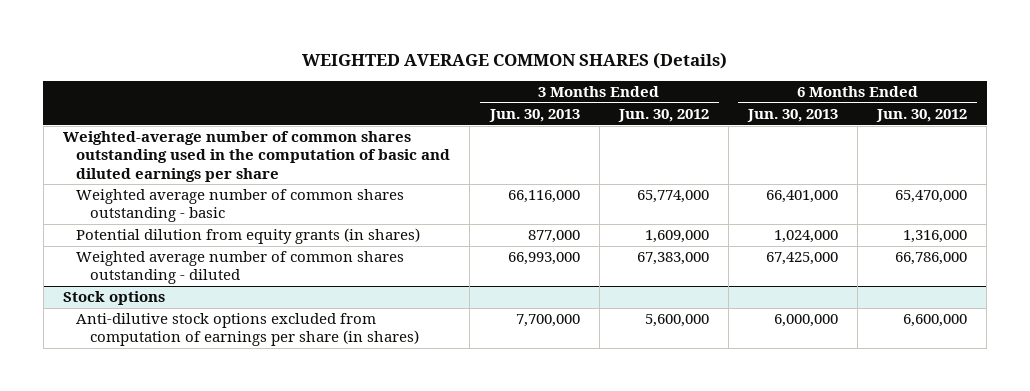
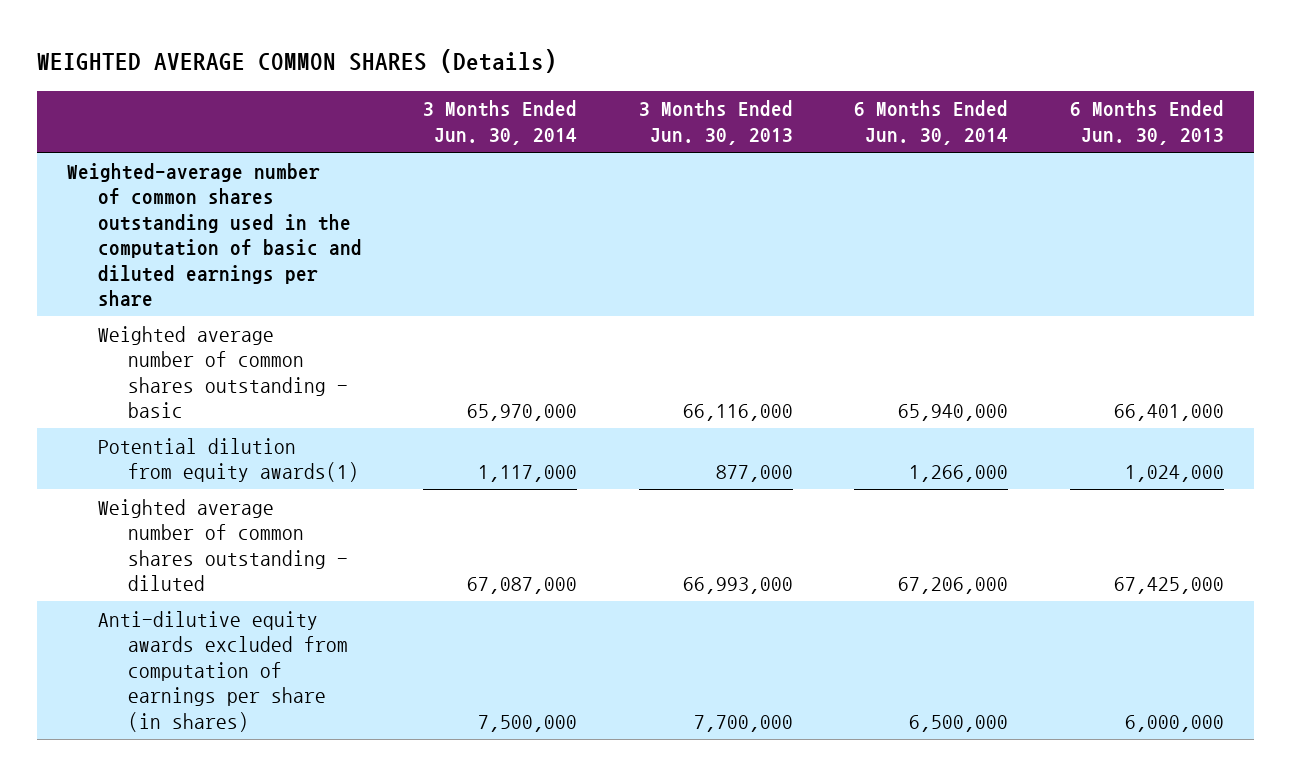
[617,109,709,123] Jun. 30, 2012 -> none
[876,109,968,123] Jun. 30, 2012 -> none
none -> [423,100,578,145] 3 Months Ended Jun. 30, 2014
none -> [854,100,1009,145] 6 Months Ended Jun. 30, 2014
[76,228,421,245] Potential dilution from equity grants (in shares) -> [97,437,359,483] Potential dilution from equity awards(1)
[62,291,165,306] Stock options -> none
[76,313,419,347] Anti-dilutive stock options excluded from computation of earnings per share (in shares) -> [97,610,348,732] Anti-dilutive equity awards excluded from computation of earnings per share (in shares)

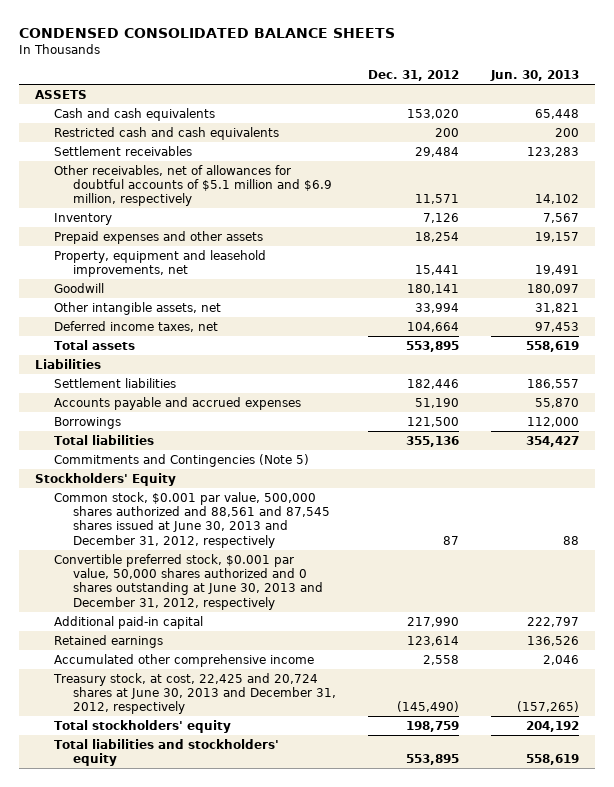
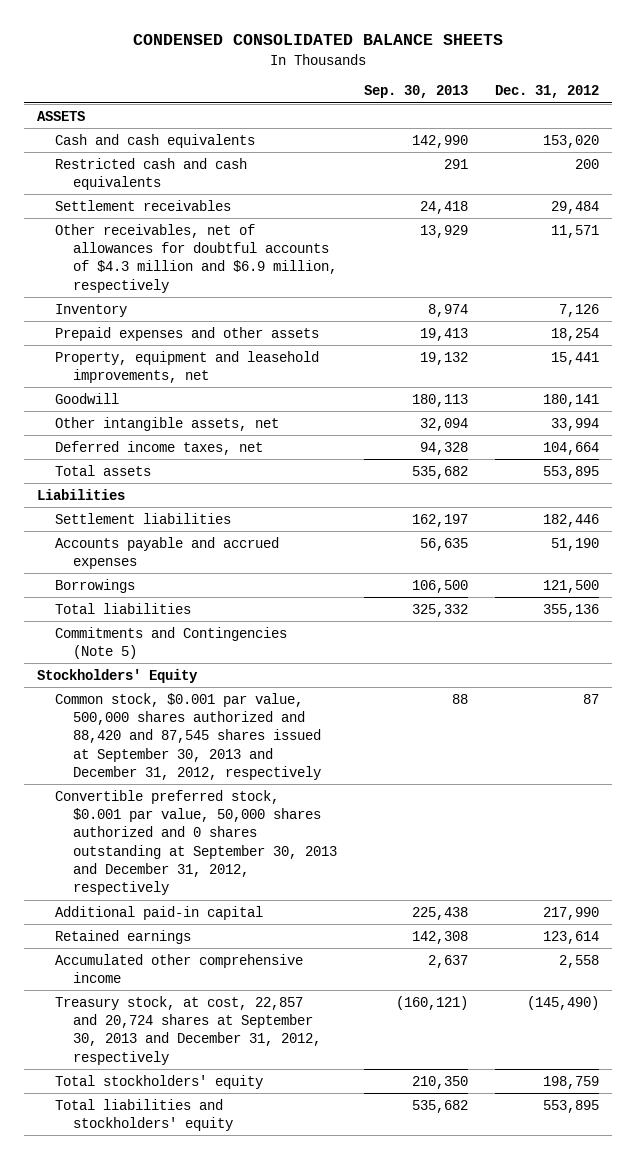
[489,70,579,82] Jun. 30, 2013 -> none
none -> [364,85,469,99] Sep. 30, 2013
[53,164,332,207] Other receivables, net of allowances for doubtful accounts of $5.1 million and $6.9 million, respectively -> [55,223,338,293] Other receivables, net of allowances for doubtful accounts of $4.3 million and $6.9 million, respectively
[53,491,330,548] Common stock, $0.001 par value, 500,000 shares authorized and 88,561 and 87,545 shares issued at June 30, 2013 and December 31, 2012, respectively -> [55,692,322,780] Common stock, $0.001 par value, 500,000 shares authorized and 88,420 and 87,545 shares issued at September 30, 2013 and December 31, 2012, respectively
[53,553,323,610] Convertible preferred stock, $0.001 par value, 50,000 shares authorized and 0 shares outstanding at June 30, 2013 and December 31, 2012, respectively -> [55,789,338,896] Convertible preferred stock, $0.001 par value, 50,000 shares authorized and 0 shares outstanding at September 30, 2013 and December 31, 2012, respectively
[52,672,336,715] Treasury stock, at cost, 22,425 and 20,724 shares at June 30, 2013 and December 31, 2012, respectively -> [55,995,322,1065] Treasury stock, at cost, 22,857 and 20,724 shares at September 30, 2013 and December 31, 2012, respectively

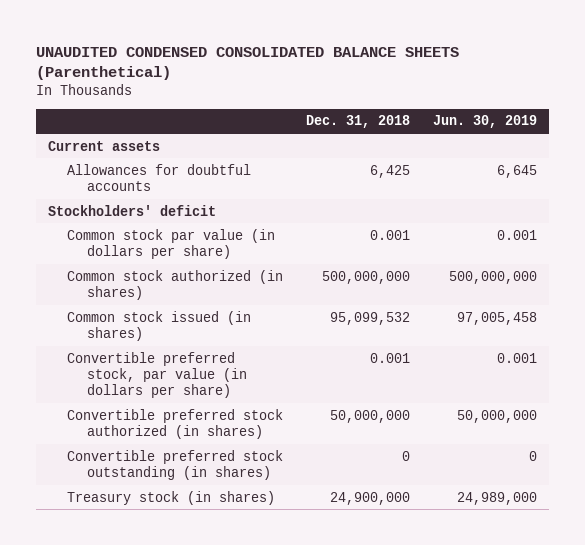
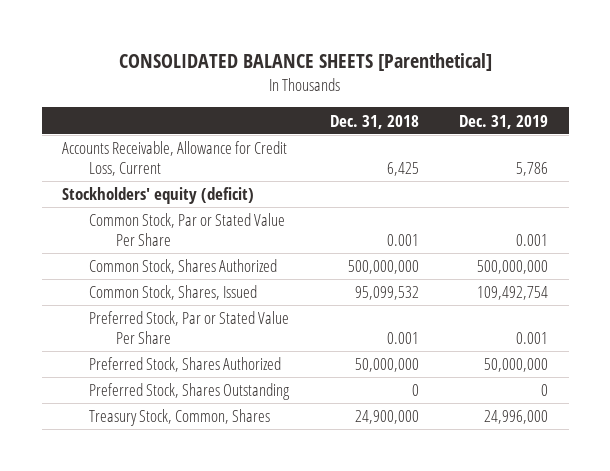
[36,46,460,81] UNAUDITED CONDENSED CONSOLIDATED BALANCE SHEETS (Parenthetical) -> [119,52,493,71] CONSOLIDATED BALANCE SHEETS [Parenthetical]
[433,115,538,129] Jun. 30, 2019 -> none
none -> [459,114,549,129] Dec. 31, 2019
[47,140,160,151] Current assets -> none
[67,163,252,191] Allowances for doubtful accounts -> [62,141,288,177] Accounts Receivable, Allowance for Credit Loss, Current
[47,204,216,216] Stockholders' deficit -> [62,187,255,205] Stockholders' equity (deficit)
[67,228,276,259] Common stock par value (in dollars per share) -> [88,213,285,247] Common Stock, Par or Stated Value Per Share
[67,269,284,300] Common stock authorized (in shares) -> [88,259,277,275] Common Stock, Shares Authorized
[67,310,252,341] Common stock issued (in shares) -> [88,285,257,301] Common Stock, Shares, Issued
[67,351,248,399] Convertible preferred stock, par value (in dollars per share) -> [88,311,289,345] Preferred Stock, Par or Stated Value Per Share
[67,408,284,439] Convertible preferred stock authorized (in shares) -> [88,357,281,373] Preferred Stock, Shares Authorized
[67,449,284,480] Convertible preferred stock outstanding (in shares) -> [88,383,290,401] Preferred Stock, Shares Outstanding
[67,490,276,505] Treasury stock (in shares) -> [88,409,270,427] Treasury Stock, Common, Shares

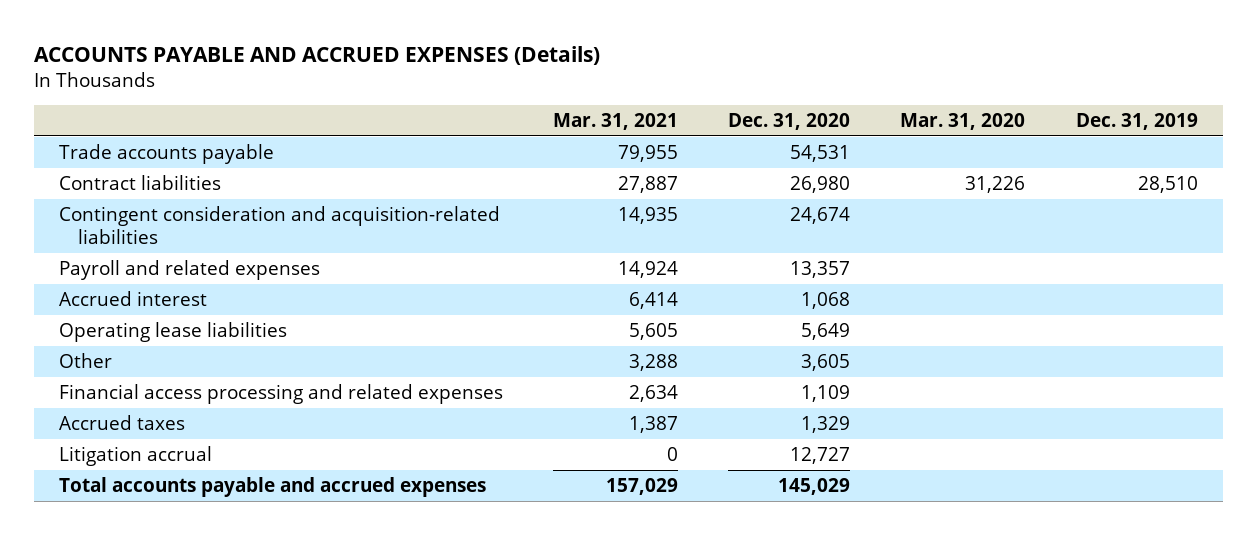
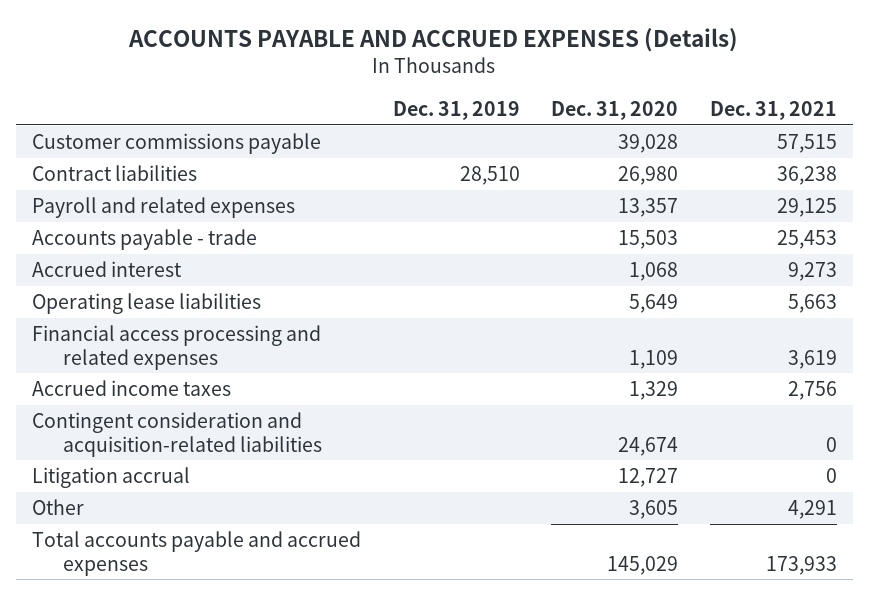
[552,112,678,130] Mar. 31, 2021 -> none
[900,112,1026,130] Mar. 31, 2020 -> none
none -> [709,100,837,120] Dec. 31, 2021
[58,143,274,164] Trade accounts payable -> none
none -> [31,133,321,155] Customer commissions payable
none -> [31,229,257,251] Accounts payable - trade
[58,414,185,430] Accrued taxes -> [31,380,231,397] Accrued income taxes
[58,205,500,245] Contingent consideration and acquisition-related liabilities -> [31,412,322,457] Contingent consideration and acquisition-related liabilities
[58,352,112,368] Other -> [31,499,84,516] Other

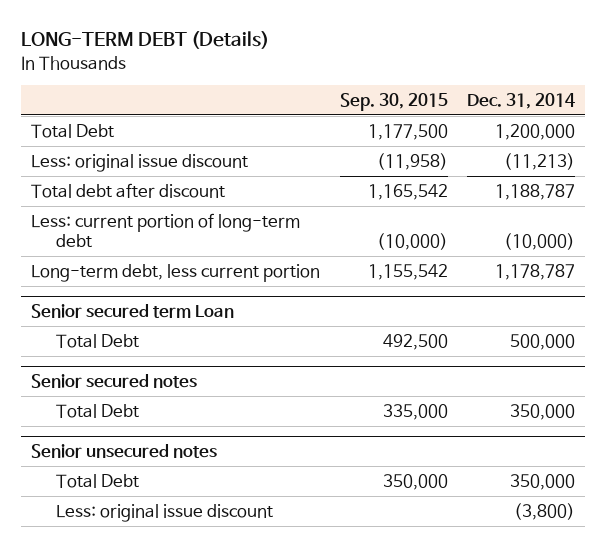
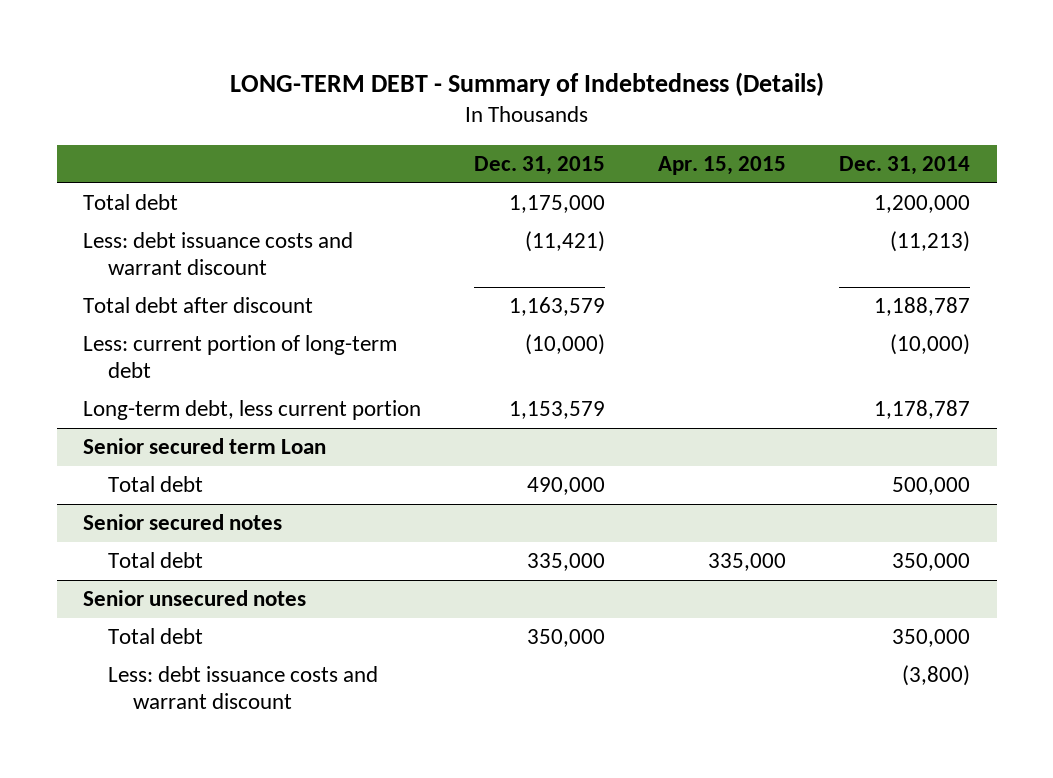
[20,31,269,50] LONG-TERM DEBT (Details) -> [229,71,824,96] LONG-TERM DEBT - Summary of Indebtedness (Details)
[339,92,448,111] Sep. 30, 2015 -> none
none -> [474,156,606,176] Dec. 31, 2015
none -> [658,156,787,176] Apr. 15, 2015
[30,123,114,138] Total Debt -> [83,194,179,211] Total debt
[30,153,248,172] Less: original issue discount -> [83,232,354,276] Less: debt issuance costs and warrant discount
[56,333,140,348] Total Debt -> [108,476,204,493] Total debt
[56,403,140,418] Total Debt -> [108,552,204,569] Total debt
[56,473,140,488] Total Debt -> [108,628,204,645] Total debt
[56,503,274,522] Less: original issue discount -> [108,666,379,710] Less: debt issuance costs and warrant discount

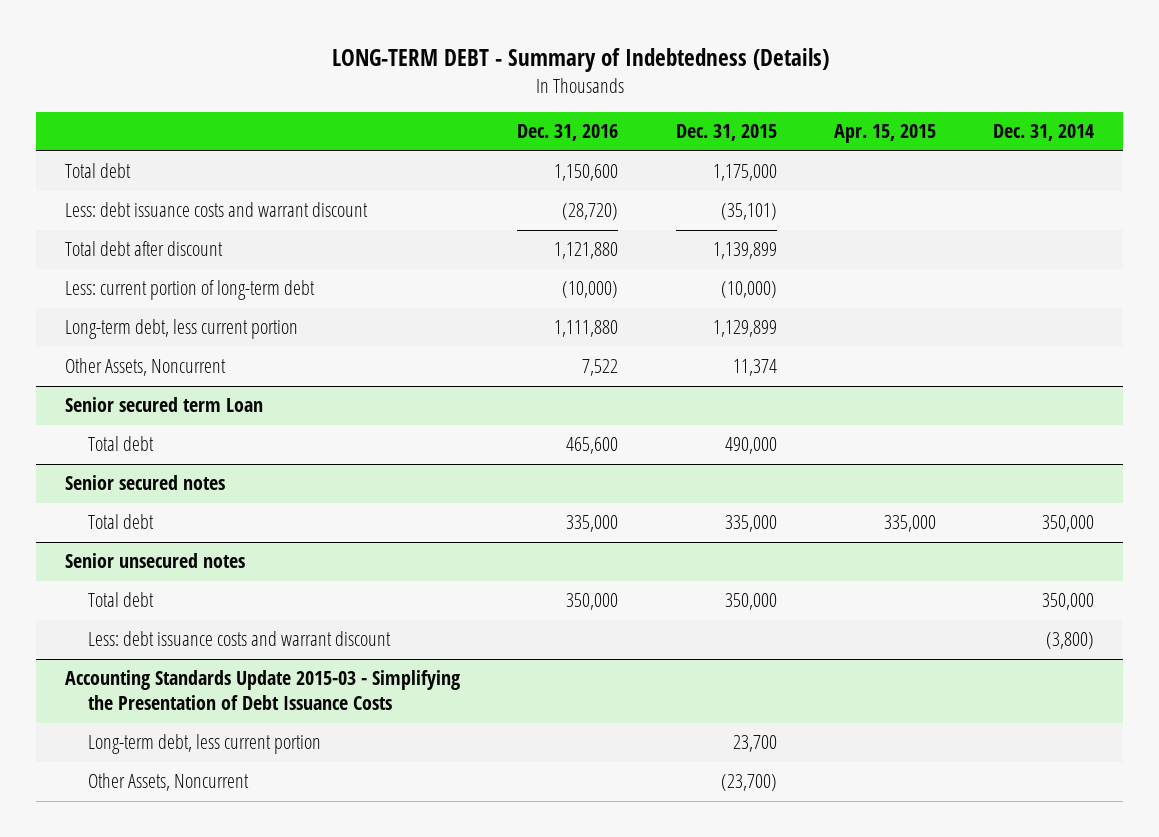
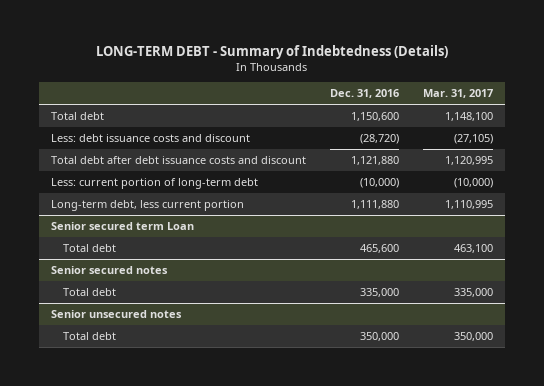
[675,124,777,142] Dec. 31, 2015 -> none
[833,124,936,144] Apr. 15, 2015 -> none
[993,124,1095,142] Dec. 31, 2014 -> none
none -> [422,89,493,99] Mar. 31, 2017
[64,202,368,218] Less: debt issuance costs and warrant discount -> [50,133,250,142] Less: debt issuance costs and discount
[64,241,223,257] Total debt after discount -> [50,155,306,164] Total debt after debt issuance costs and discount
[64,358,226,377] Other Assets, Noncurrent -> none
[87,631,391,647] Less: debt issuance costs and warrant discount -> none
[64,670,460,711] Accounting Standards Update 2015-03 - Simplifying the Presentation of Debt Issuance Costs -> none
[87,734,321,755] Long-term debt, less current portion -> none
[87,773,249,792] Other Assets, Noncurrent -> none

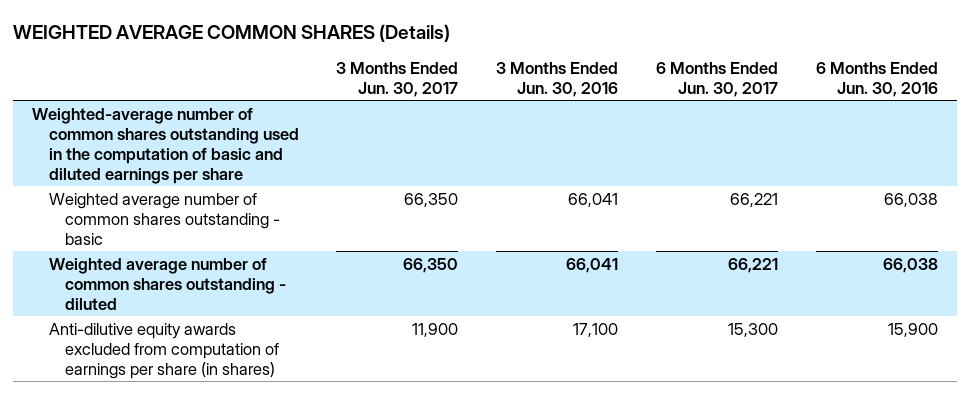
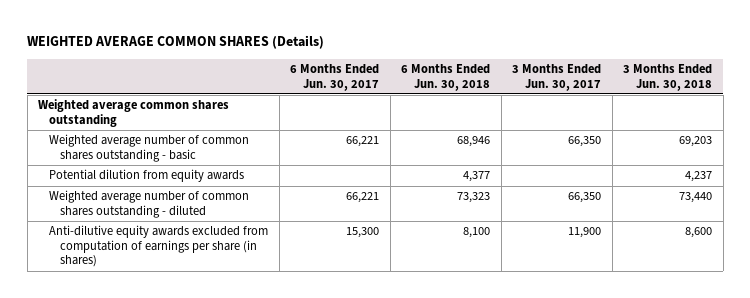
[496,61,619,97] 3 Months Ended Jun. 30, 2016 -> none
[815,61,938,97] 6 Months Ended Jun. 30, 2016 -> none
none -> [401,64,491,91] 6 Months Ended Jun. 30, 2018
none -> [623,64,713,91] 3 Months Ended Jun. 30, 2018
[32,107,299,184] Weighted-average number of common shares outstanding used in the computation of basic and diluted earnings per share -> [38,99,230,127] Weighted average common shares outstanding
none -> [49,169,245,183] Potential dilution from equity awards

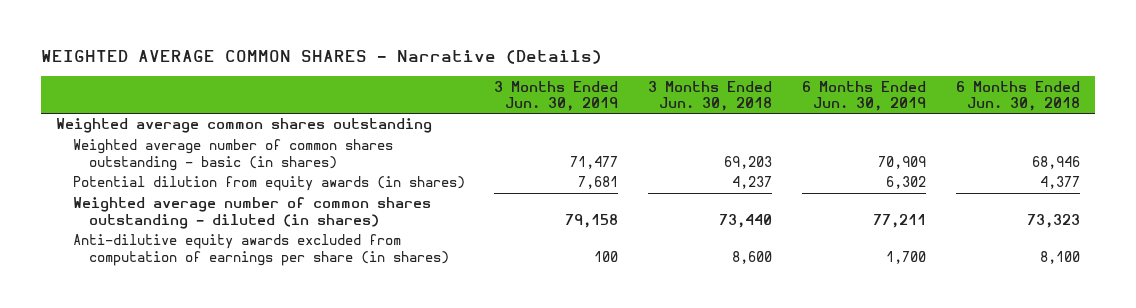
[27,35,325,50] WEIGHTED AVERAGE COMMON SHARES (Details) -> [41,50,603,65] WEIGHTED AVERAGE COMMON SHARES - Narrative (Details)
[290,64,380,91] 6 Months Ended Jun. 30, 2017 -> none
[512,64,602,91] 3 Months Ended Jun. 30, 2017 -> none
none -> [494,80,619,112] 3 Months Ended Jun. 30, 2019
none -> [801,80,926,112] 6 Months Ended Jun. 30, 2019
[49,134,250,162] Weighted average number of common shares outstanding - basic -> [72,139,393,172] Weighted average number of common shares outstanding - basic (in shares)
[49,169,245,183] Potential dilution from equity awards -> [72,176,465,192] Potential dilution from equity awards (in shares)
[49,190,250,218] Weighted average number of common shares outstanding - diluted -> [72,197,431,230] Weighted average number of common shares outstanding - diluted (in shares)

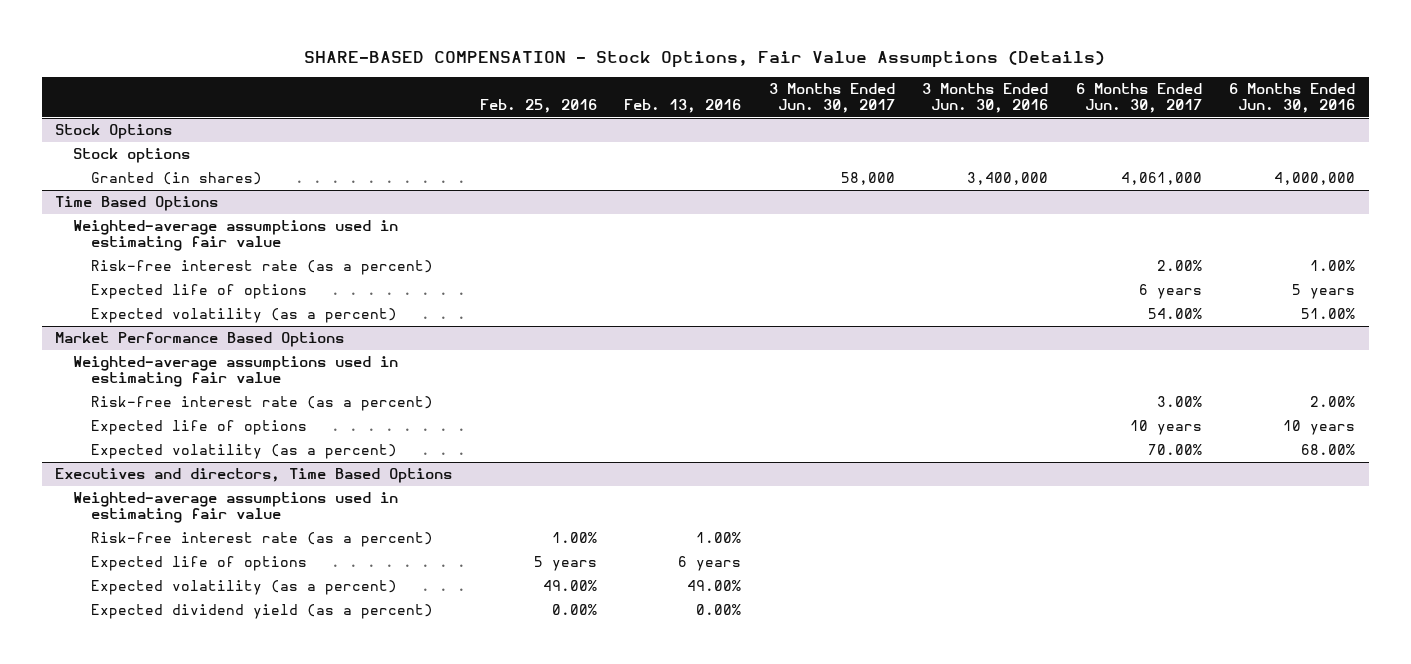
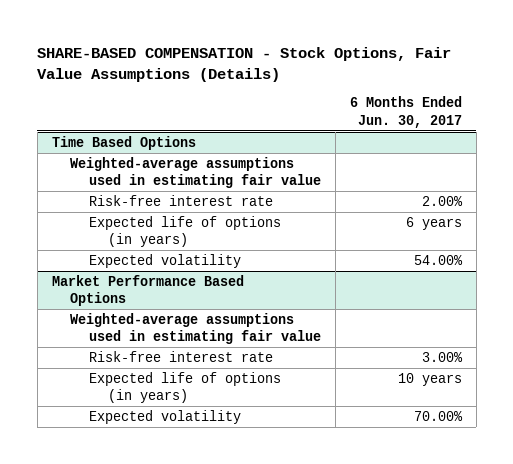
[479,99,597,114] Feb. 25, 2016 -> none
[624,99,742,114] Feb. 13, 2016 -> none
[768,83,895,114] 3 Months Ended Jun. 30, 2017 -> none
[922,83,1049,114] 3 Months Ended Jun. 30, 2016 -> none
[1229,83,1356,114] 6 Months Ended Jun. 30, 2016 -> none
[55,124,173,140] Stock Options -> none
[72,148,190,164] Stock options -> none
[90,172,262,186] Granted (in shares) -> none
[90,260,433,276] Risk-free interest rate (as a percent) -> [88,194,273,206] Risk-free interest rate
[90,284,307,300] Expected life of options -> [88,215,281,248] Expected life of options (in years)
[90,308,397,324] Expected volatility (as a percent) -> [88,253,241,268] Expected volatility
[55,468,453,484] Executives and directors, Time Based Options -> none
[72,492,398,524] Weighted-average assumptions used in estimating fair value -> none
[90,532,433,548] Risk-free interest rate (as a percent) -> none
[90,556,307,572] Expected life of options -> none
[90,580,397,596] Expected volatility (as a percent) -> none
[90,604,433,620] Expected dividend yield (as a percent) -> none
[90,396,433,412] Risk-free interest rate (as a percent) -> [88,350,273,362] Risk-free interest rate
[90,420,307,436] Expected life of options -> [88,371,281,404] Expected life of options (in years)
[90,444,397,460] Expected volatility (as a percent) -> [88,409,241,424] Expected volatility

